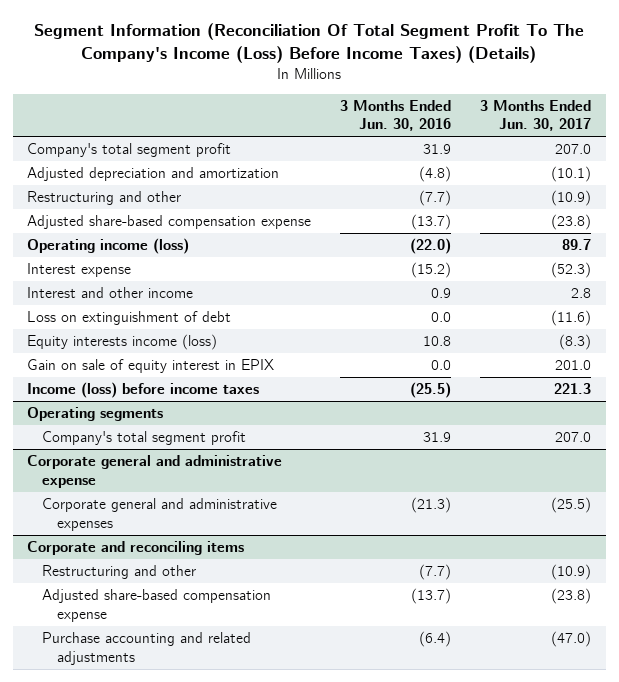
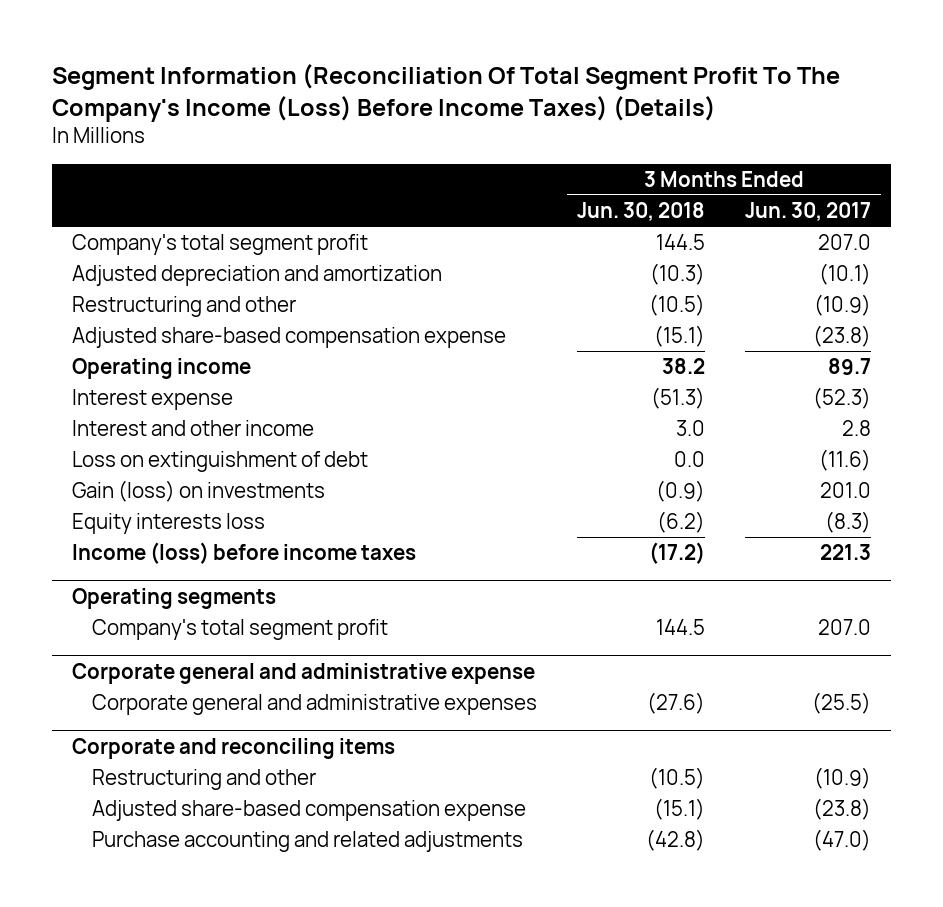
[340,99,452,132] 3 Months Ended Jun. 30, 2016 -> none
none -> [577,202,706,222] Jun. 30, 2018
[27,238,190,255] Operating income (loss) -> [71,358,251,380] Operating income
[27,359,275,374] Gain on sale of equity interest in EPIX -> none
none -> [71,480,325,503] Gain (loss) on investments
[27,334,218,351] Equity interests income (loss) -> [71,513,265,535] Equity interests loss

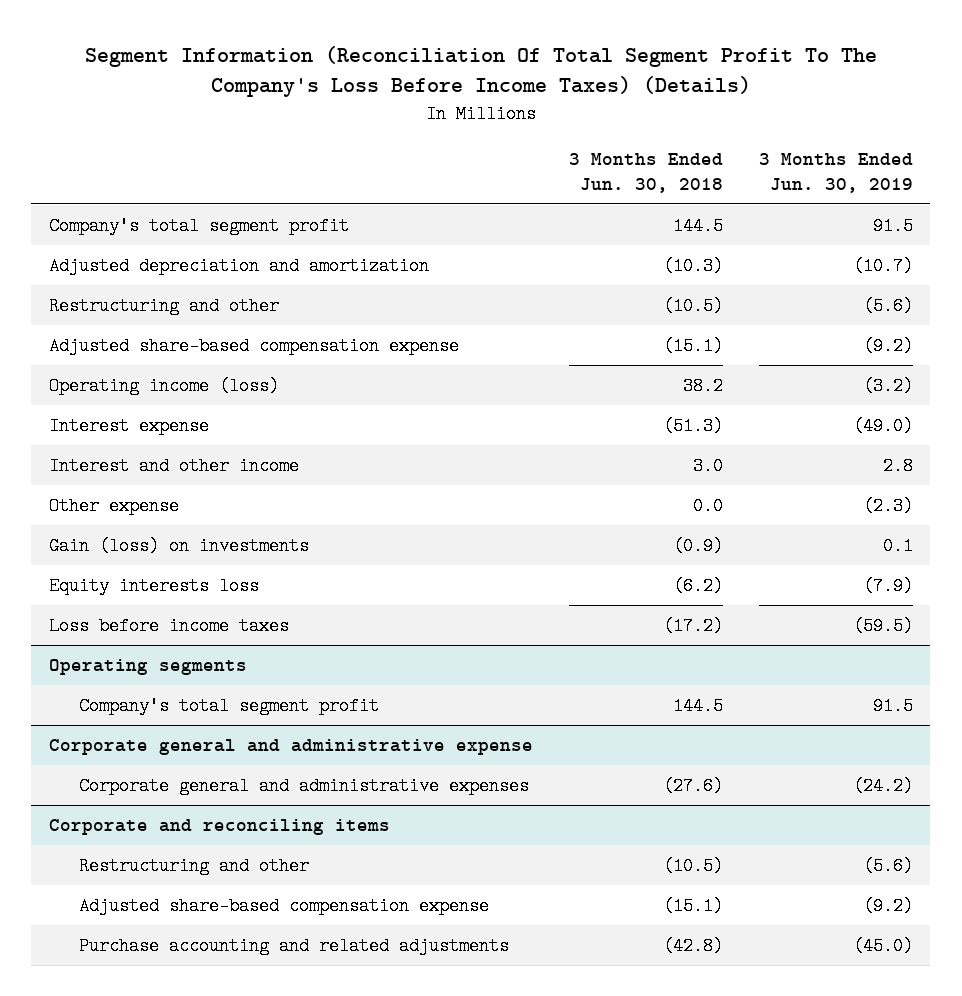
[51,63,840,122] Segment Information (Reconciliation Of Total Segment Profit To The Company's Income (Loss) Before Income Taxes) (Details) -> [84,45,877,98] Segment Information (Reconciliation Of Total Segment Profit To The Company's Loss Before Income Taxes) (Details)
[745,202,872,222] Jun. 30, 2017 -> none
none -> [758,152,913,193] 3 Months Ended Jun. 30, 2019
[71,358,251,380] Operating income -> [48,376,279,395] Operating income (loss)
[71,451,368,473] Loss on extinguishment of debt -> none
none -> [48,496,179,515] Other expense
[71,542,416,565] Income (loss) before income taxes -> [48,616,289,635] Loss before income taxes

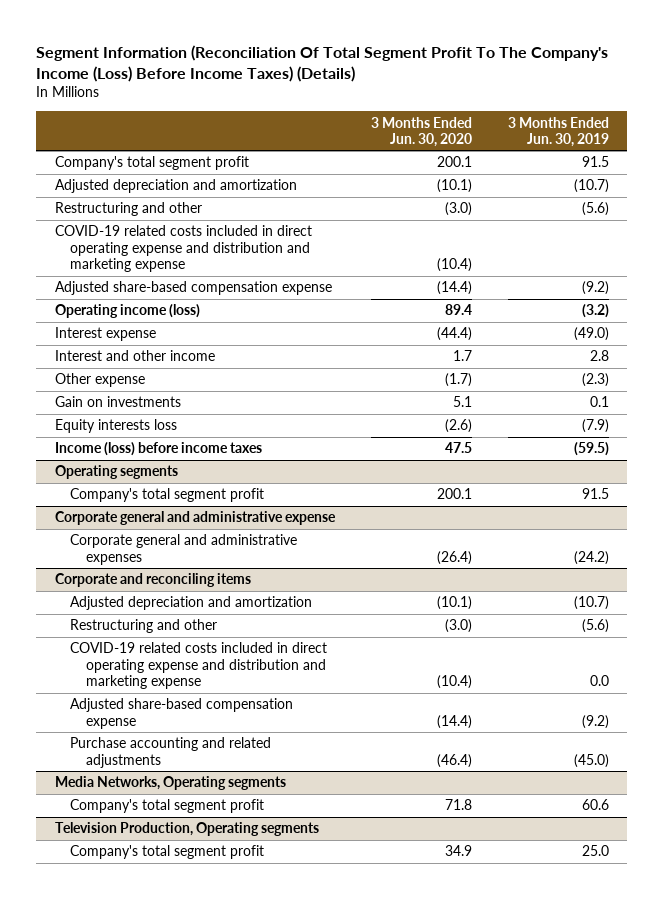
[84,45,877,98] Segment Information (Reconciliation Of Total Segment Profit To The Company's Loss Before Income Taxes) (Details) -> [36,44,609,82] Segment Information (Reconciliation Of Total Segment Profit To The Company's Income (Loss) Before Income Taxes) (Details)
[568,152,723,193] 3 Months Ended Jun. 30, 2018 -> none
none -> [370,116,472,147] 3 Months Ended Jun. 30, 2020
none -> [54,225,312,273] COVID-19 related costs included in direct operating expense and distribution and marketing expense
[48,536,309,555] Gain (loss) on investments -> [54,396,181,408] Gain on investments
[48,616,289,635] Loss before income taxes -> [54,442,262,457] Income (loss) before income taxes
none -> [70,596,313,611] Adjusted depreciation and amortization
none -> [70,642,328,690] COVID-19 related costs included in direct operating expense and distribution and marketing expense
none -> [54,776,286,791] Media Networks, Operating segments
none -> [70,799,265,814] Company's total segment profit
none -> [54,822,319,837] Television Production, Operating segments
none -> [70,845,265,860] Company's total segment profit

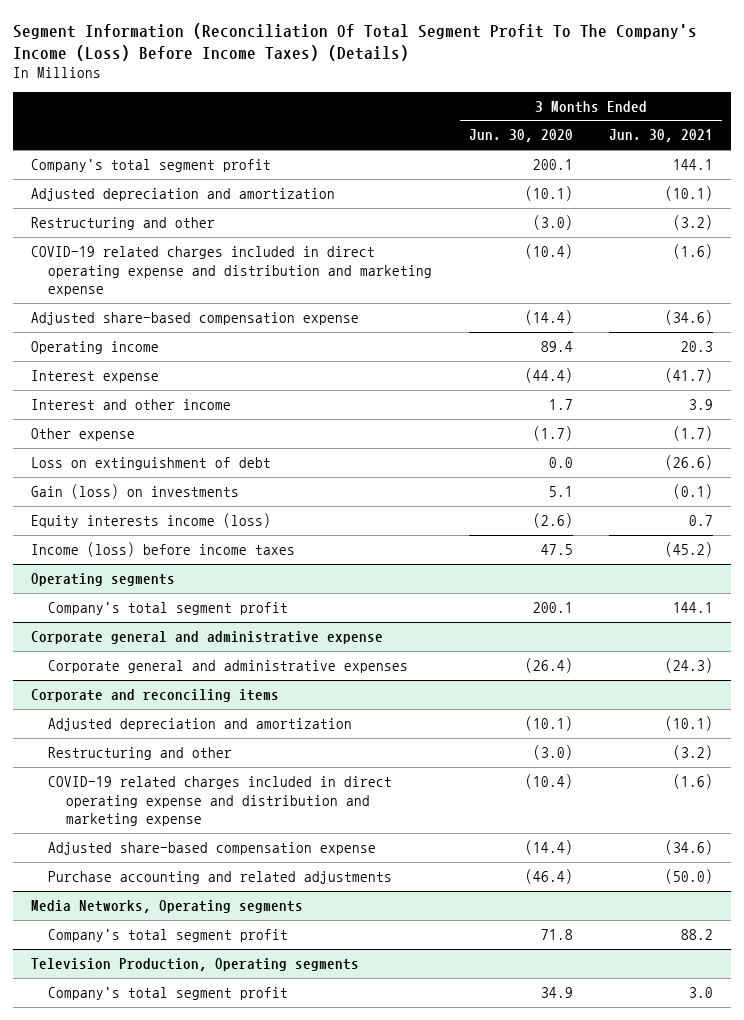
[507,116,609,147] 3 Months Ended Jun. 30, 2019 -> none
none -> [608,129,713,143] Jun. 30, 2021
[54,225,312,273] COVID-19 related costs included in direct operating expense and distribution and marketing expense -> [31,246,433,297] COVID-19 related charges included in direct operating expense and distribution and marketing expense
[54,304,200,319] Operating income (loss) -> [31,341,160,355] Operating income
none -> [31,457,272,471] Loss on extinguishment of debt
[54,396,181,408] Gain on investments -> [31,484,240,500] Gain (loss) on investments
[54,419,177,434] Equity interests loss -> [31,513,272,529] Equity interests income (loss)
[70,642,328,690] COVID-19 related costs included in direct operating expense and distribution and marketing expense -> [48,776,393,827] COVID-19 related charges included in direct operating expense and distribution and marketing expense

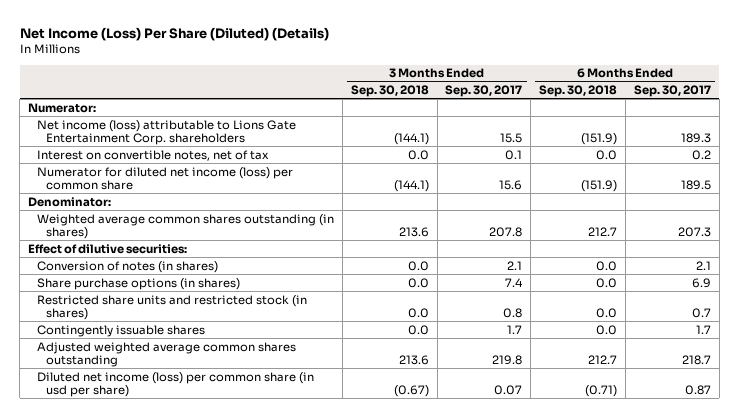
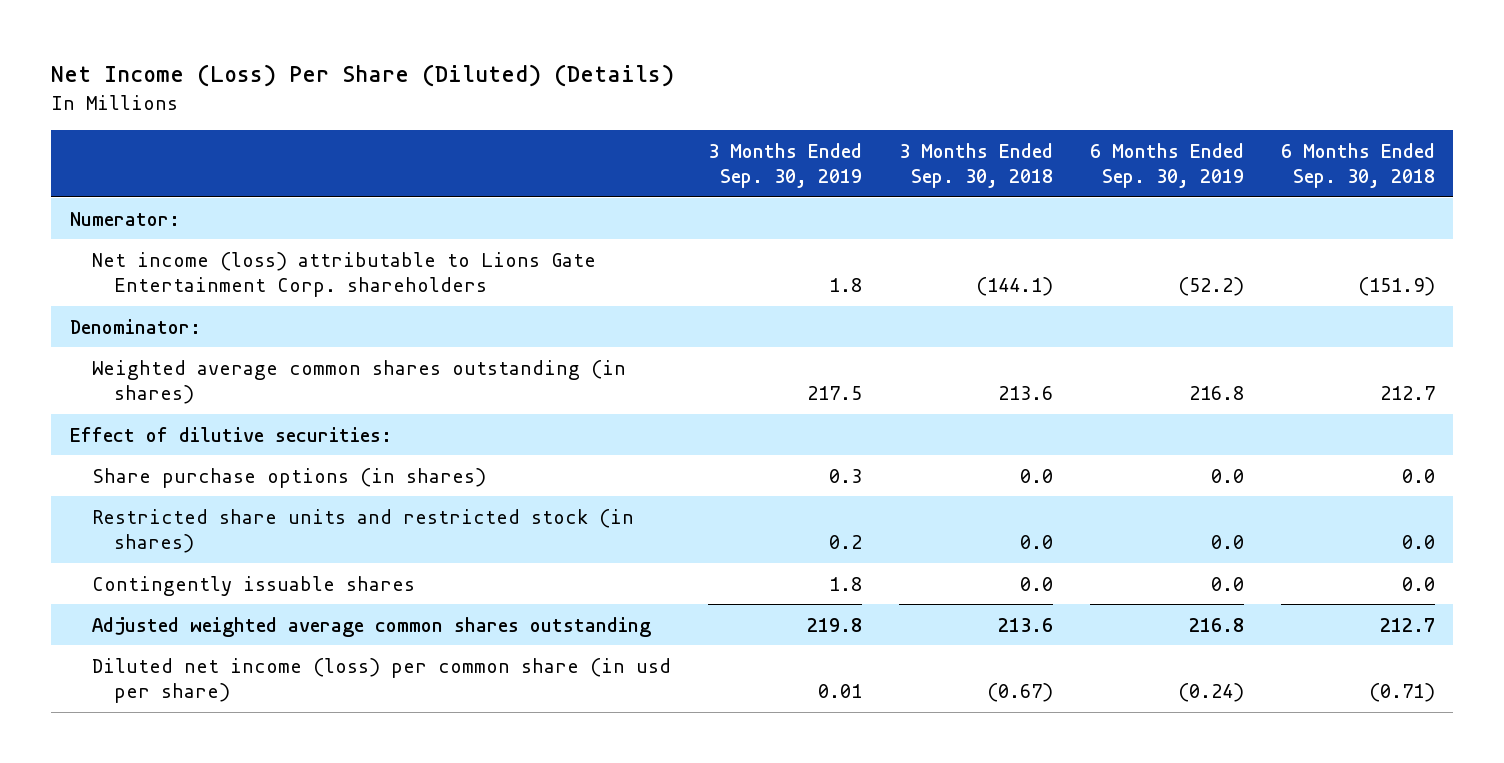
[445,84,523,97] Sep. 30, 2017 -> none
[633,84,711,97] Sep. 30, 2017 -> none
none -> [707,142,862,189] 3 Months Ended Sep. 30, 2019
none -> [1089,142,1244,189] 6 Months Ended Sep. 30, 2019
[37,149,270,161] Interest on convertible notes, net of tax -> none
[37,166,294,190] Numerator for diluted net income (loss) per common share -> none
[37,260,219,273] Conversion of notes (in shares) -> none

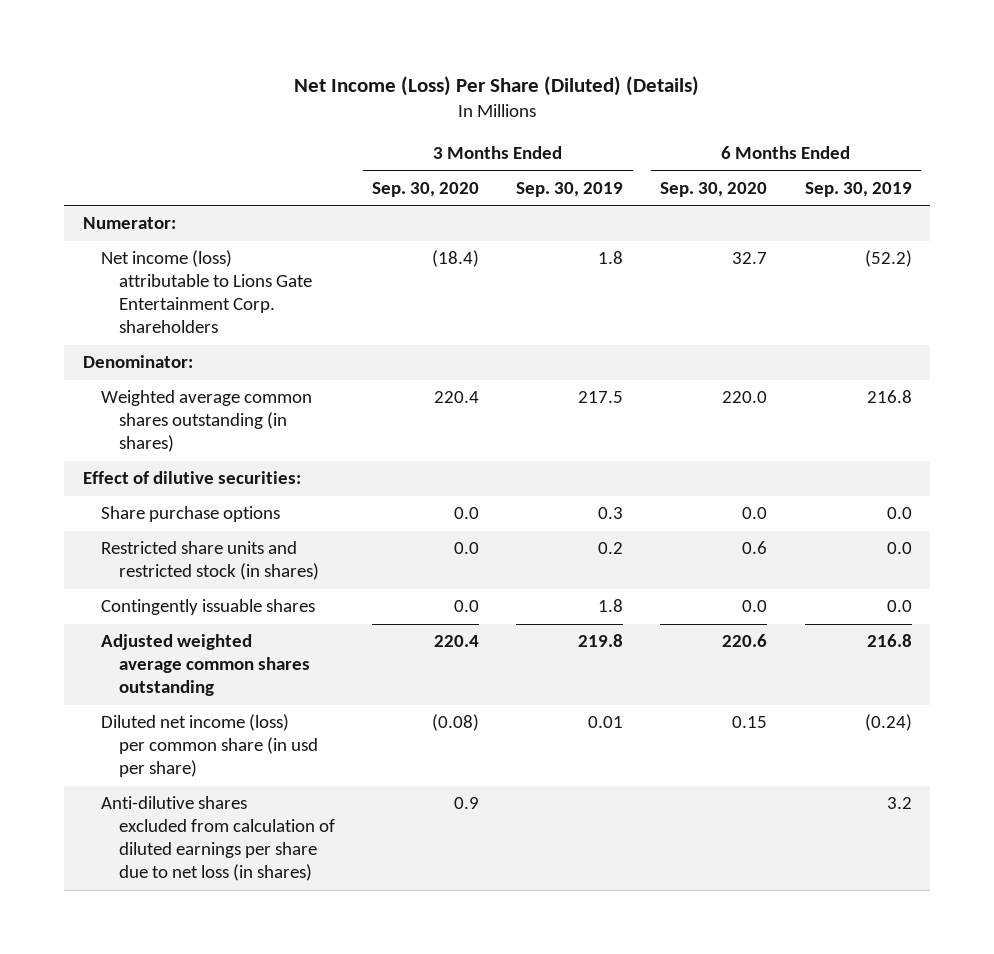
[898,142,1053,189] 3 Months Ended Sep. 30, 2018 -> none
[1280,142,1435,189] 6 Months Ended Sep. 30, 2018 -> none
none -> [371,181,479,197] Sep. 30, 2020
none -> [660,181,768,197] Sep. 30, 2020
[91,467,486,488] Share purchase options (in shares) -> [100,506,280,523] Share purchase options
none -> [100,796,335,882] Anti-dilutive shares excluded from calculation of diluted earnings per share due to net loss (in shares)

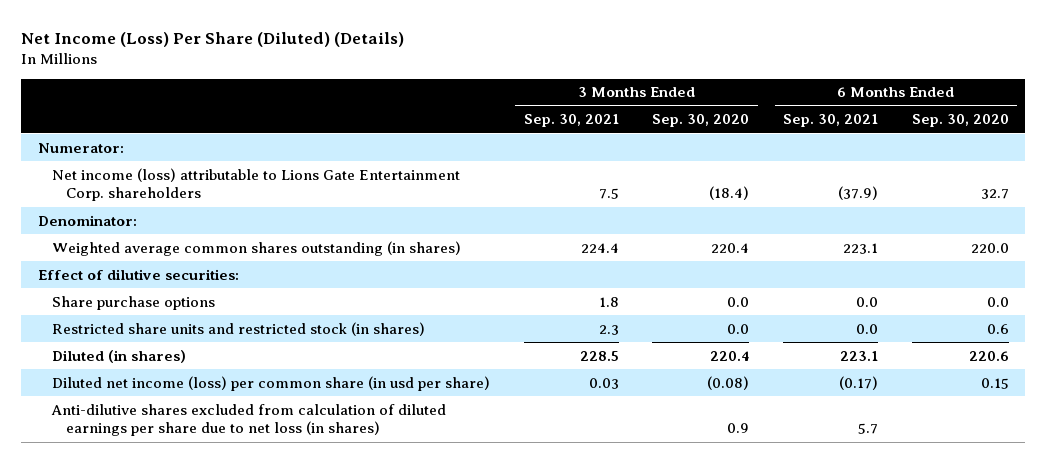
[516,181,624,197] Sep. 30, 2019 -> none
[804,181,912,197] Sep. 30, 2019 -> none
none -> [523,114,619,128] Sep. 30, 2021
none -> [782,114,878,128] Sep. 30, 2021
[100,599,315,616] Contingently issuable shares -> none
[100,634,310,697] Adjusted weighted average common shares outstanding -> [52,349,187,363] Diluted (in shares)

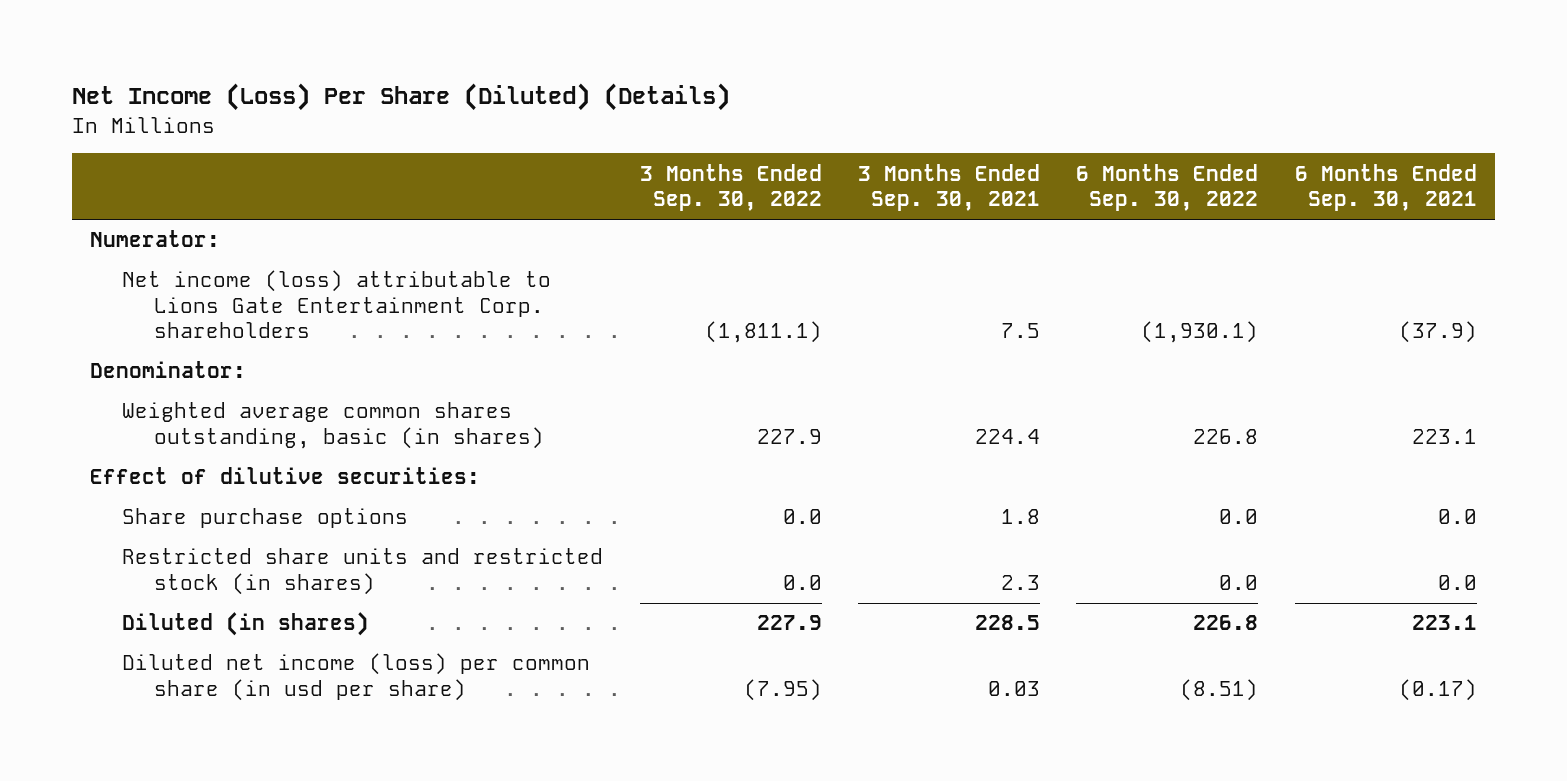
[652,114,750,128] Sep. 30, 2020 -> none
[911,114,1009,128] Sep. 30, 2020 -> none
none -> [639,163,822,212] 3 Months Ended Sep. 30, 2022
none -> [1076,163,1259,212] 6 Months Ended Sep. 30, 2022
[52,240,462,256] Weighted average common shares outstanding (in shares) -> [122,402,545,449] Weighted average common shares outstanding, basic (in shares)
[51,403,447,437] Anti-dilutive shares excluded from calculation of diluted earnings per share due to net loss (in shares) -> none

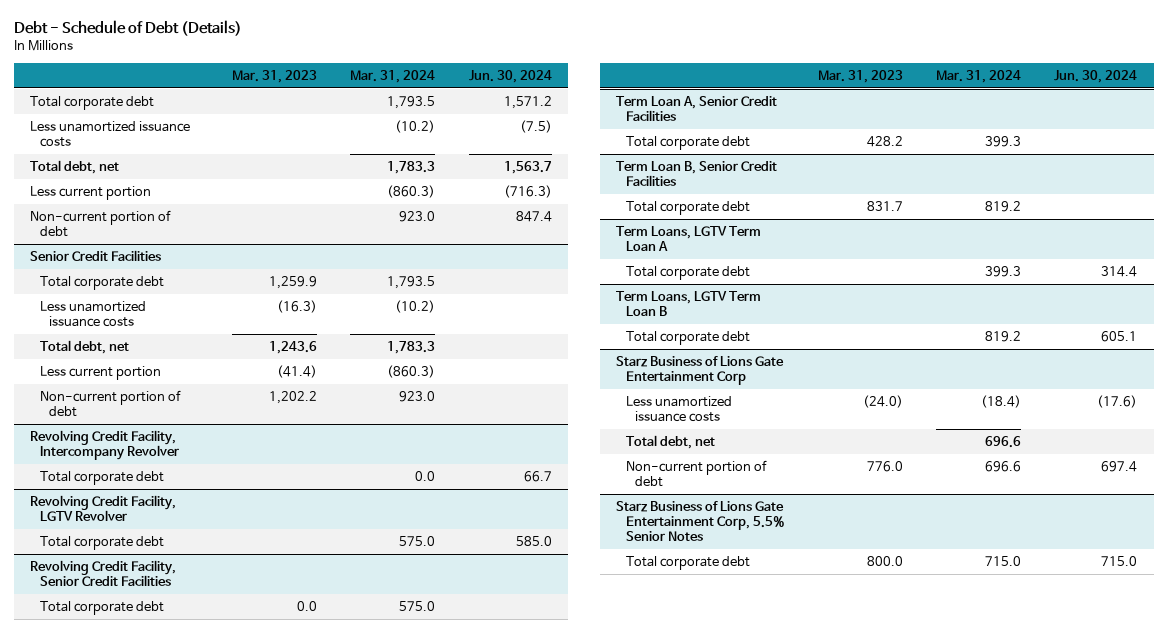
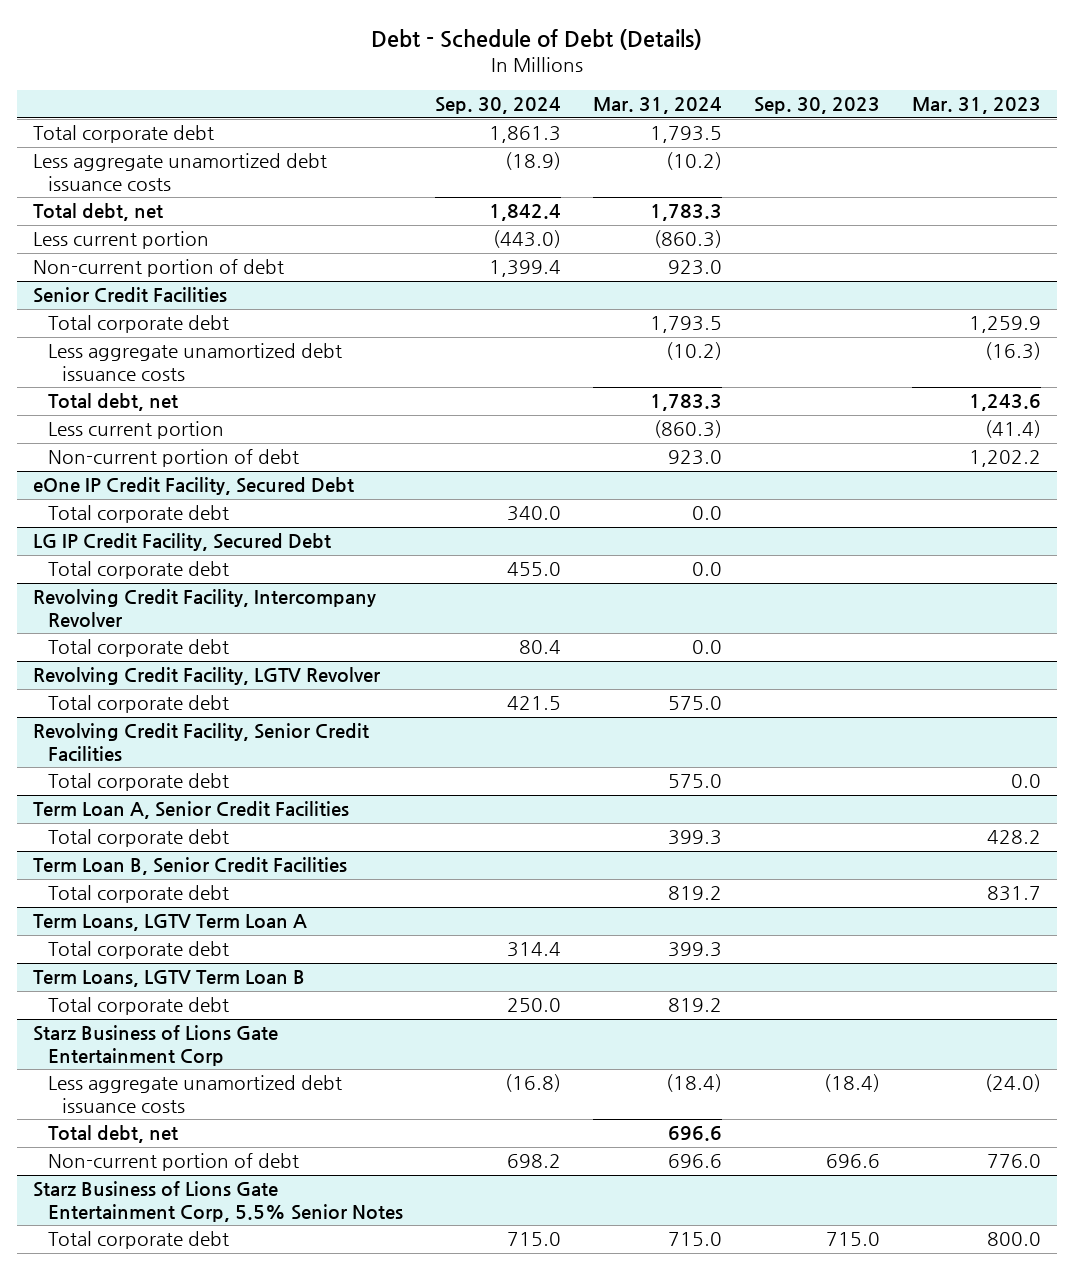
[468,69,552,83] Jun. 30, 2024 -> none
none -> [434,97,561,115] Sep. 30, 2024
none -> [754,97,881,115] Sep. 30, 2023
[30,120,191,148] Less unamortized issuance costs -> [32,153,327,191] Less aggregate unamortized debt issuance costs
[39,300,146,328] Less unamortized issuance costs -> [47,343,342,381] Less aggregate unamortized debt issuance costs
none -> [32,477,354,496] eOne IP Credit Facility, Secured Debt
none -> [47,505,229,524] Total corporate debt
none -> [32,533,331,552] LG IP Credit Facility, Secured Debt
none -> [47,561,229,580] Total corporate debt
[625,395,732,423] Less unamortized issuance costs -> [47,1075,342,1113] Less aggregate unamortized debt issuance costs

